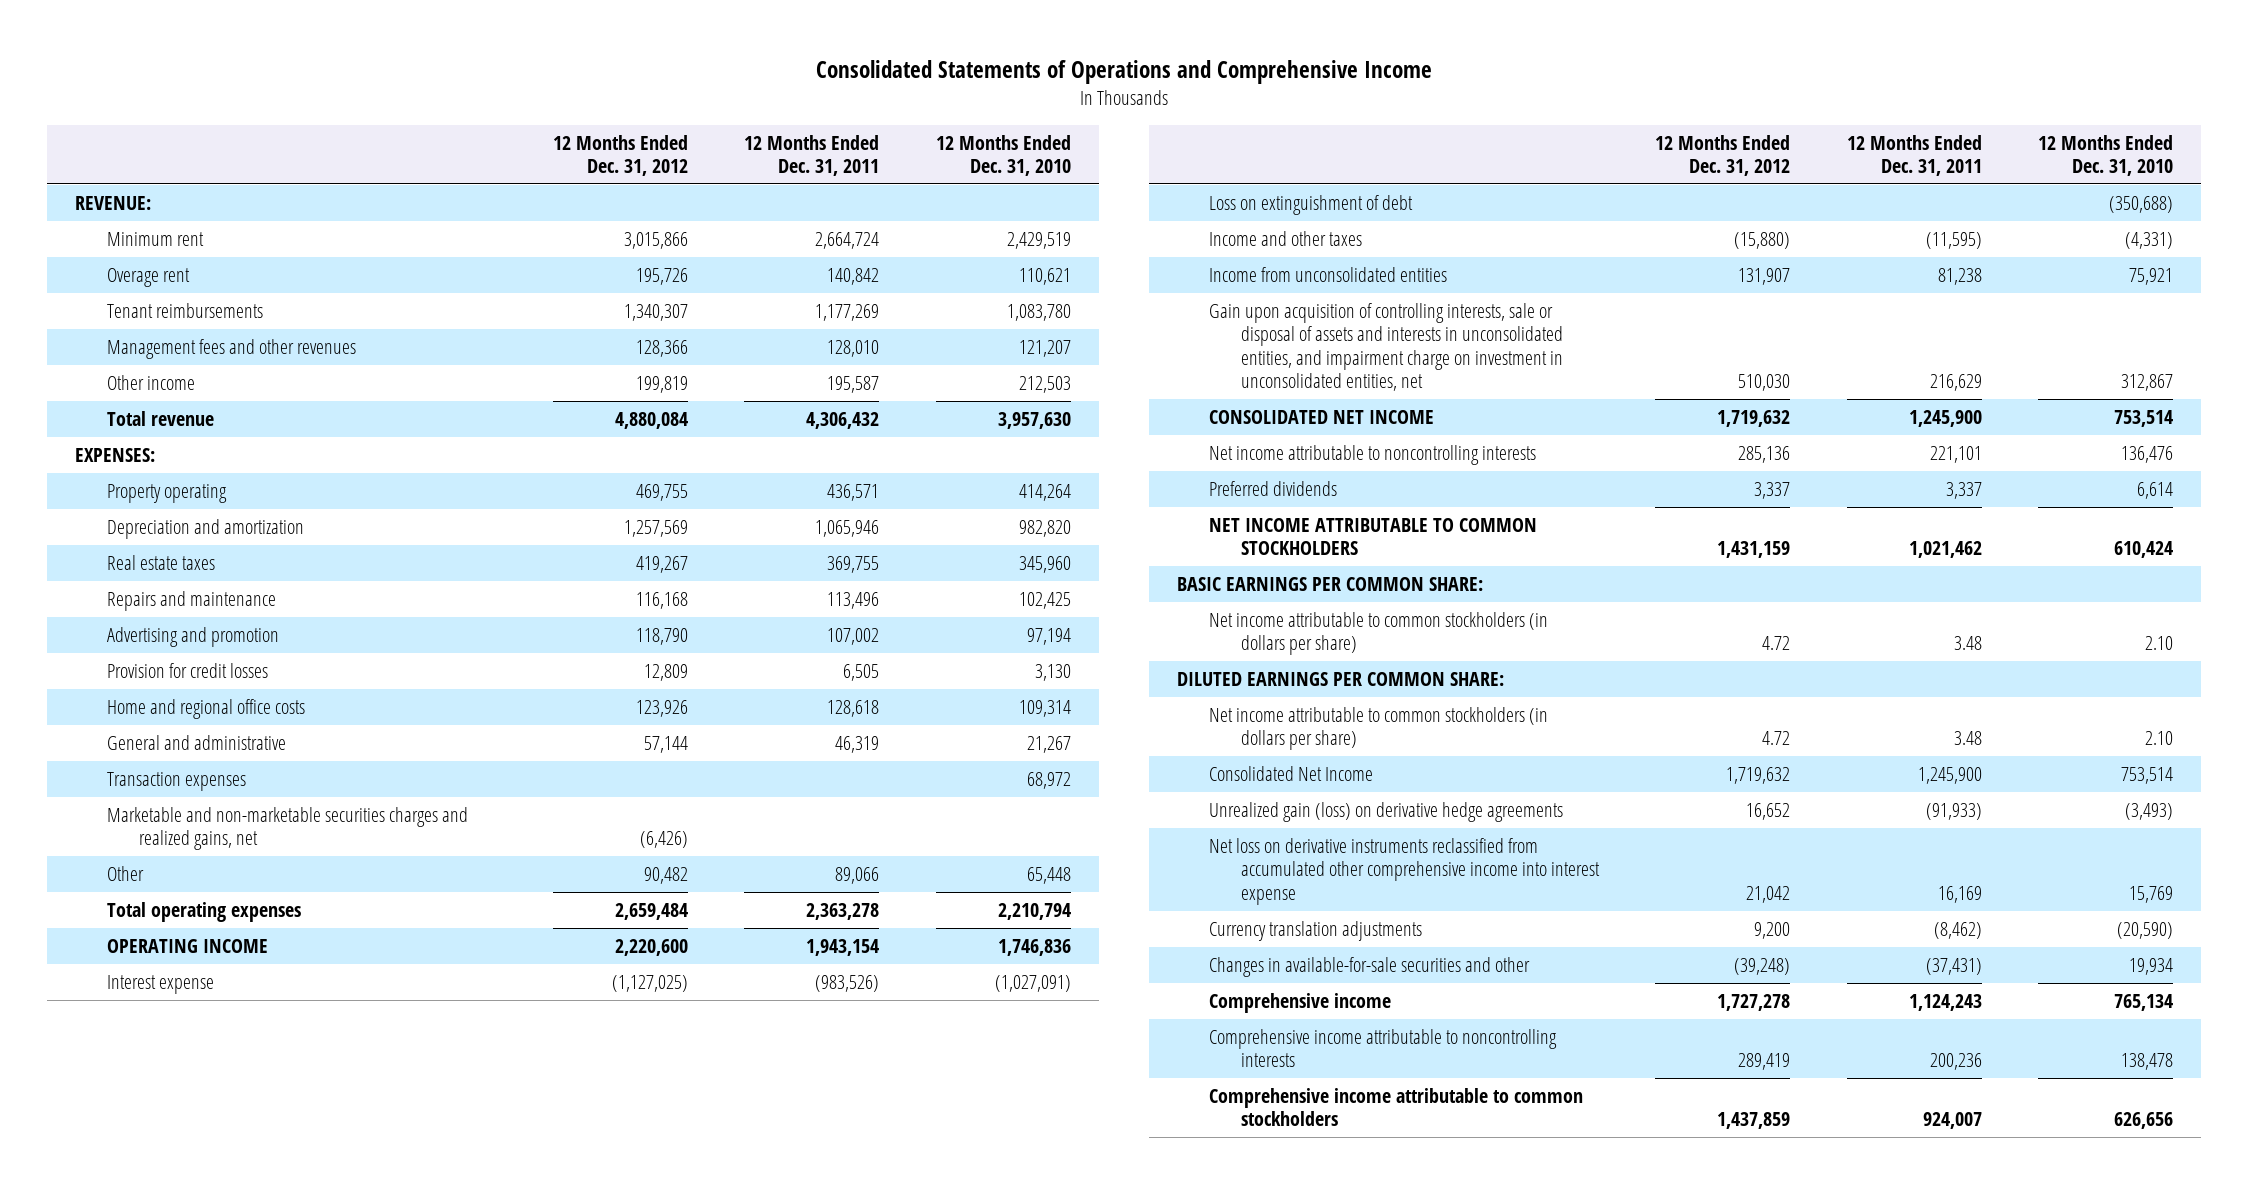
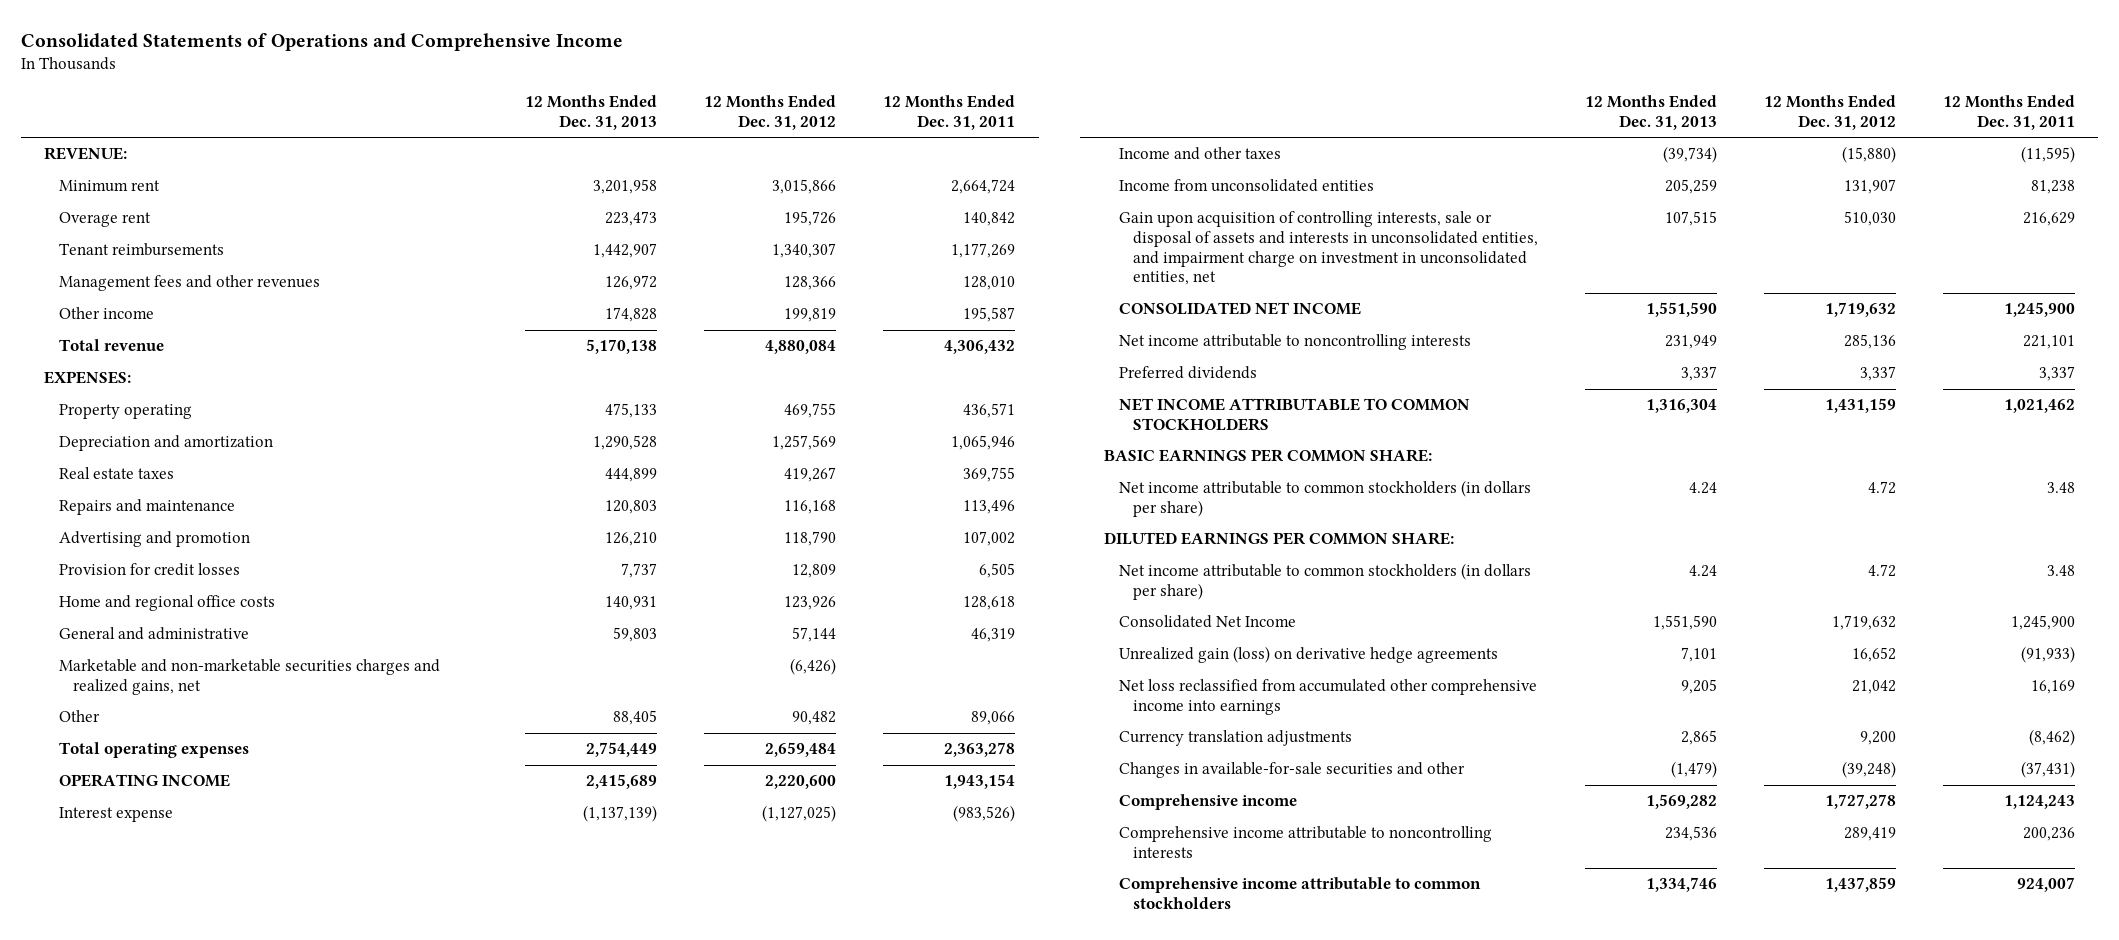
[935,134,1071,177] 12 Months Ended Dec. 31, 2010 -> none
none -> [525,95,658,130] 12 Months Ended Dec. 31, 2013
[106,771,246,791] Transaction expenses -> none
[1208,194,1413,215] Loss on extinguishment of debt -> none
[1208,837,1600,905] Net loss on derivative instruments reclassified from accumulated other comprehensive income into interest expense -> [1118,679,1537,715] Net loss reclassified from accumulated other comprehensive income into earnings

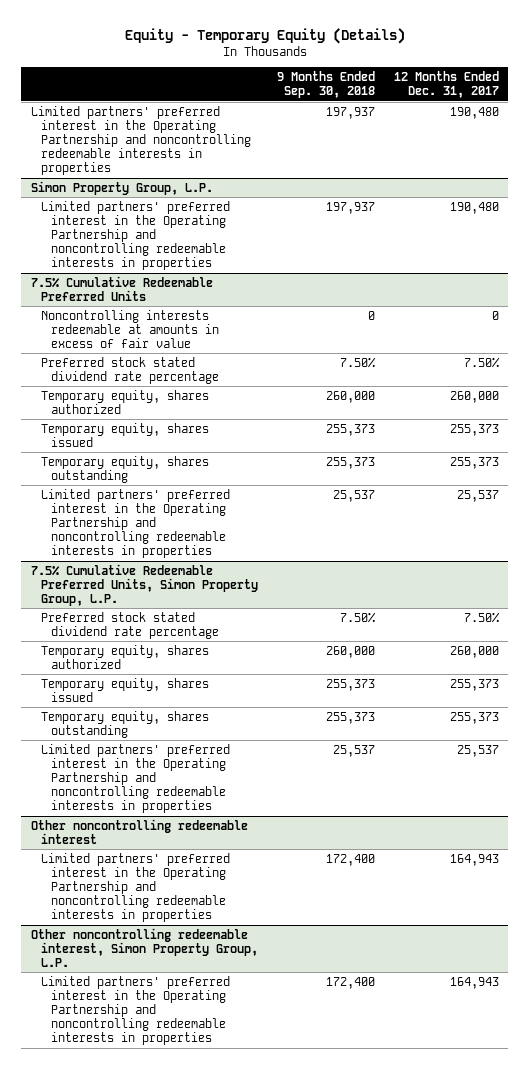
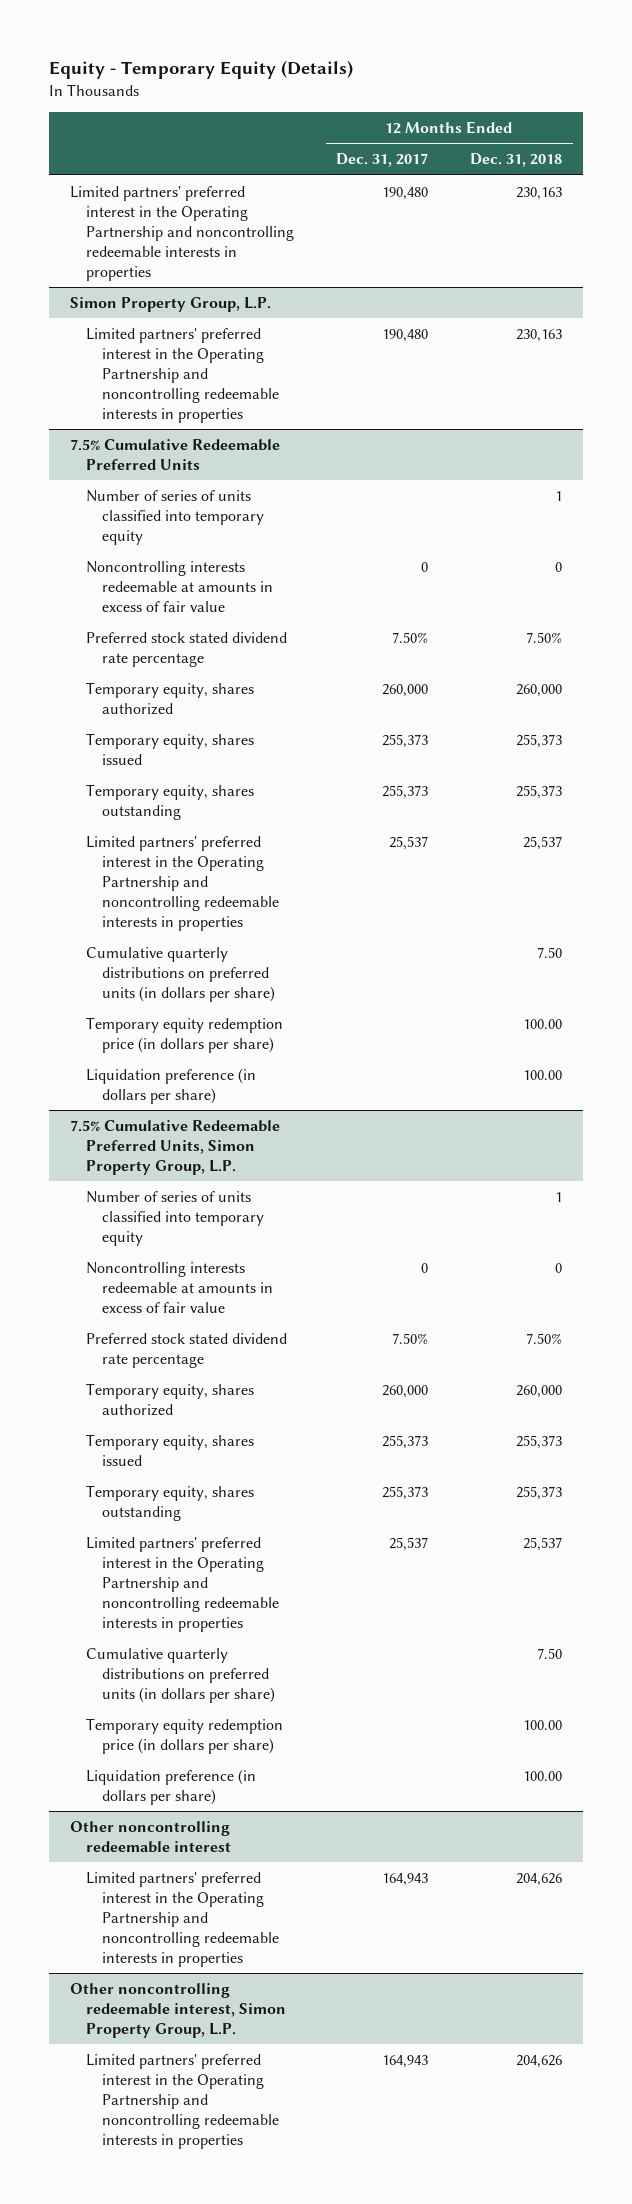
[276,71,375,99] 9 Months Ended Sep. 30, 2018 -> none
none -> [470,153,563,168] Dec. 31, 2018
none -> [85,489,264,545] Number of series of units classified into temporary equity
none -> [85,946,275,1002] Cumulative quarterly distributions on preferred units (in dollars per share)
none -> [85,1016,283,1053] Temporary equity redemption price (in dollars per share)
none -> [85,1067,256,1104] Liquidation preference (in dollars per share)
none -> [85,1190,264,1246] Number of series of units classified into temporary equity
none -> [85,1261,273,1313] Noncontrolling interests redeemable at amounts in excess of fair value
none -> [85,1647,275,1703] Cumulative quarterly distributions on preferred units (in dollars per share)
none -> [85,1717,283,1754] Temporary equity redemption price (in dollars per share)
none -> [85,1768,256,1805] Liquidation preference (in dollars per share)

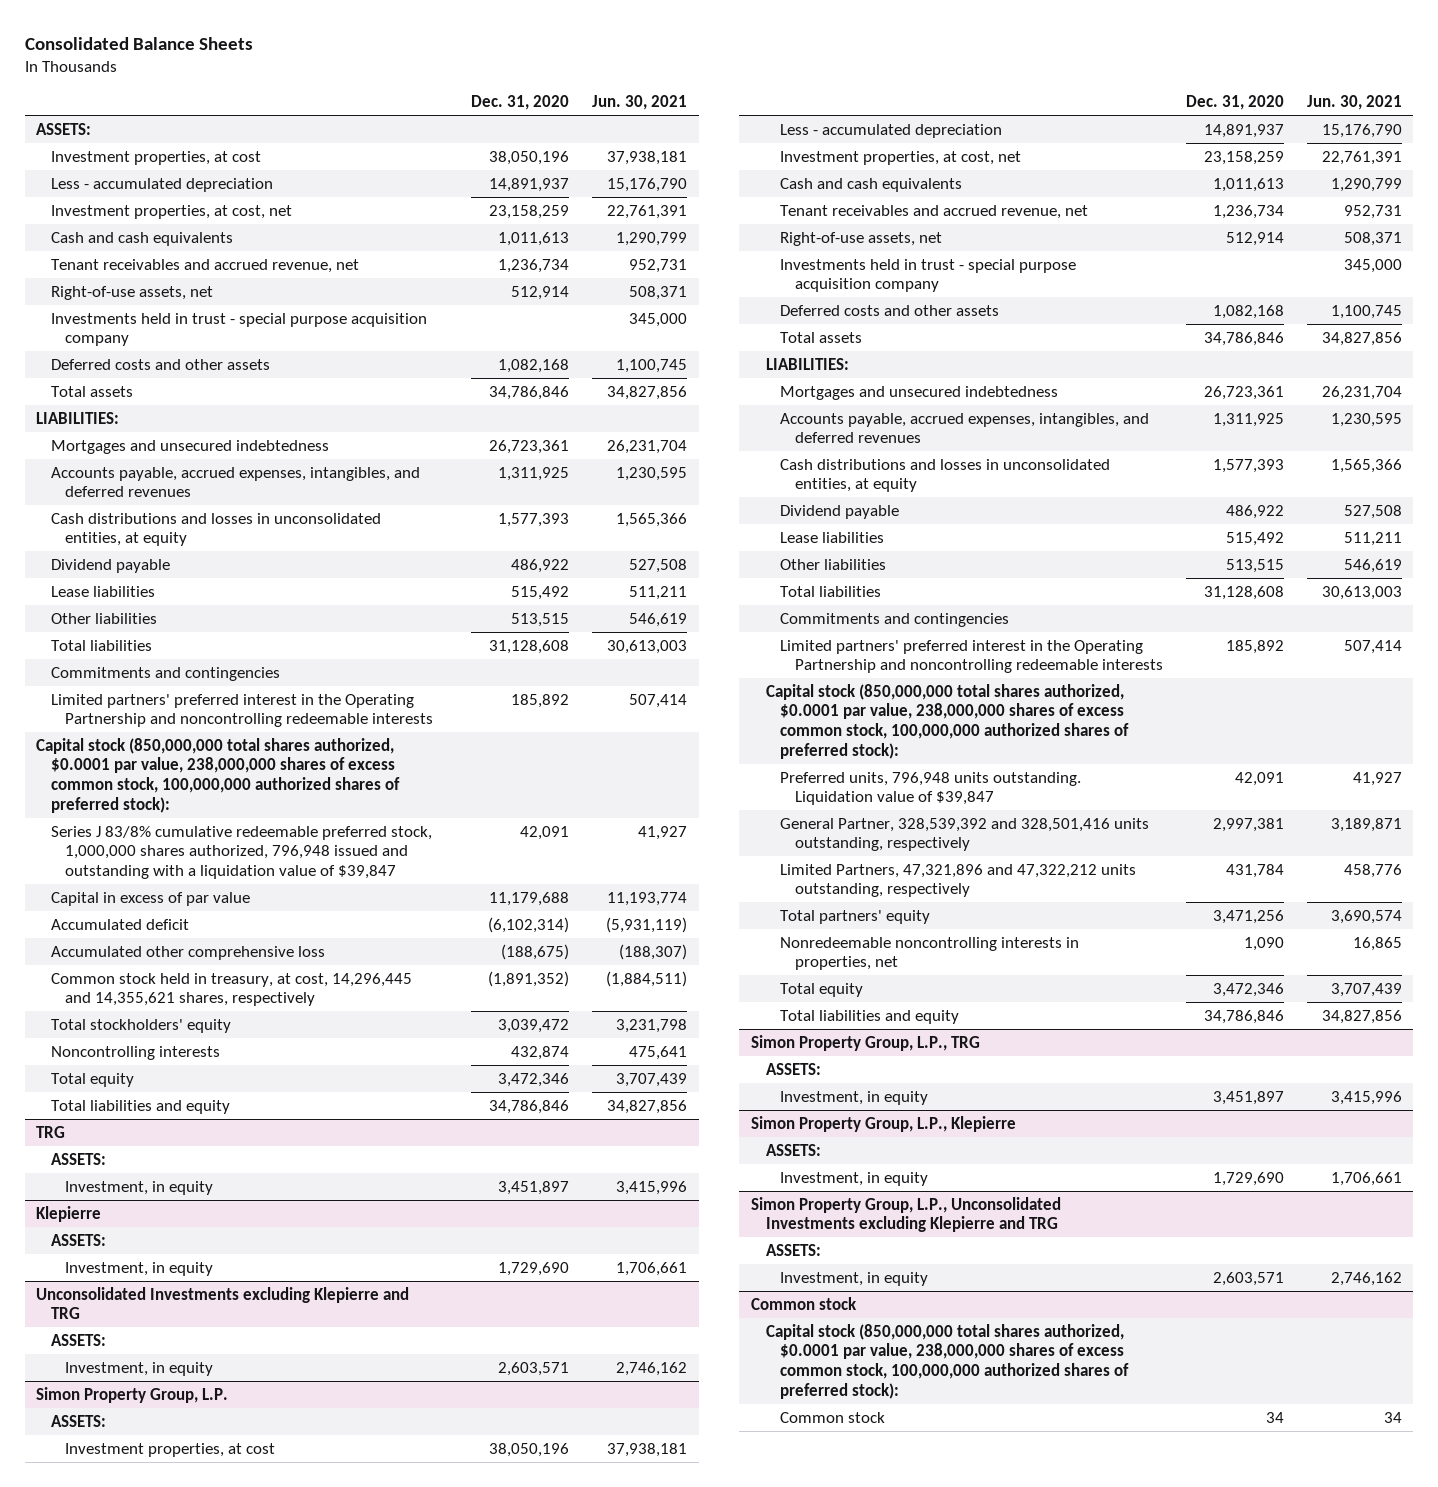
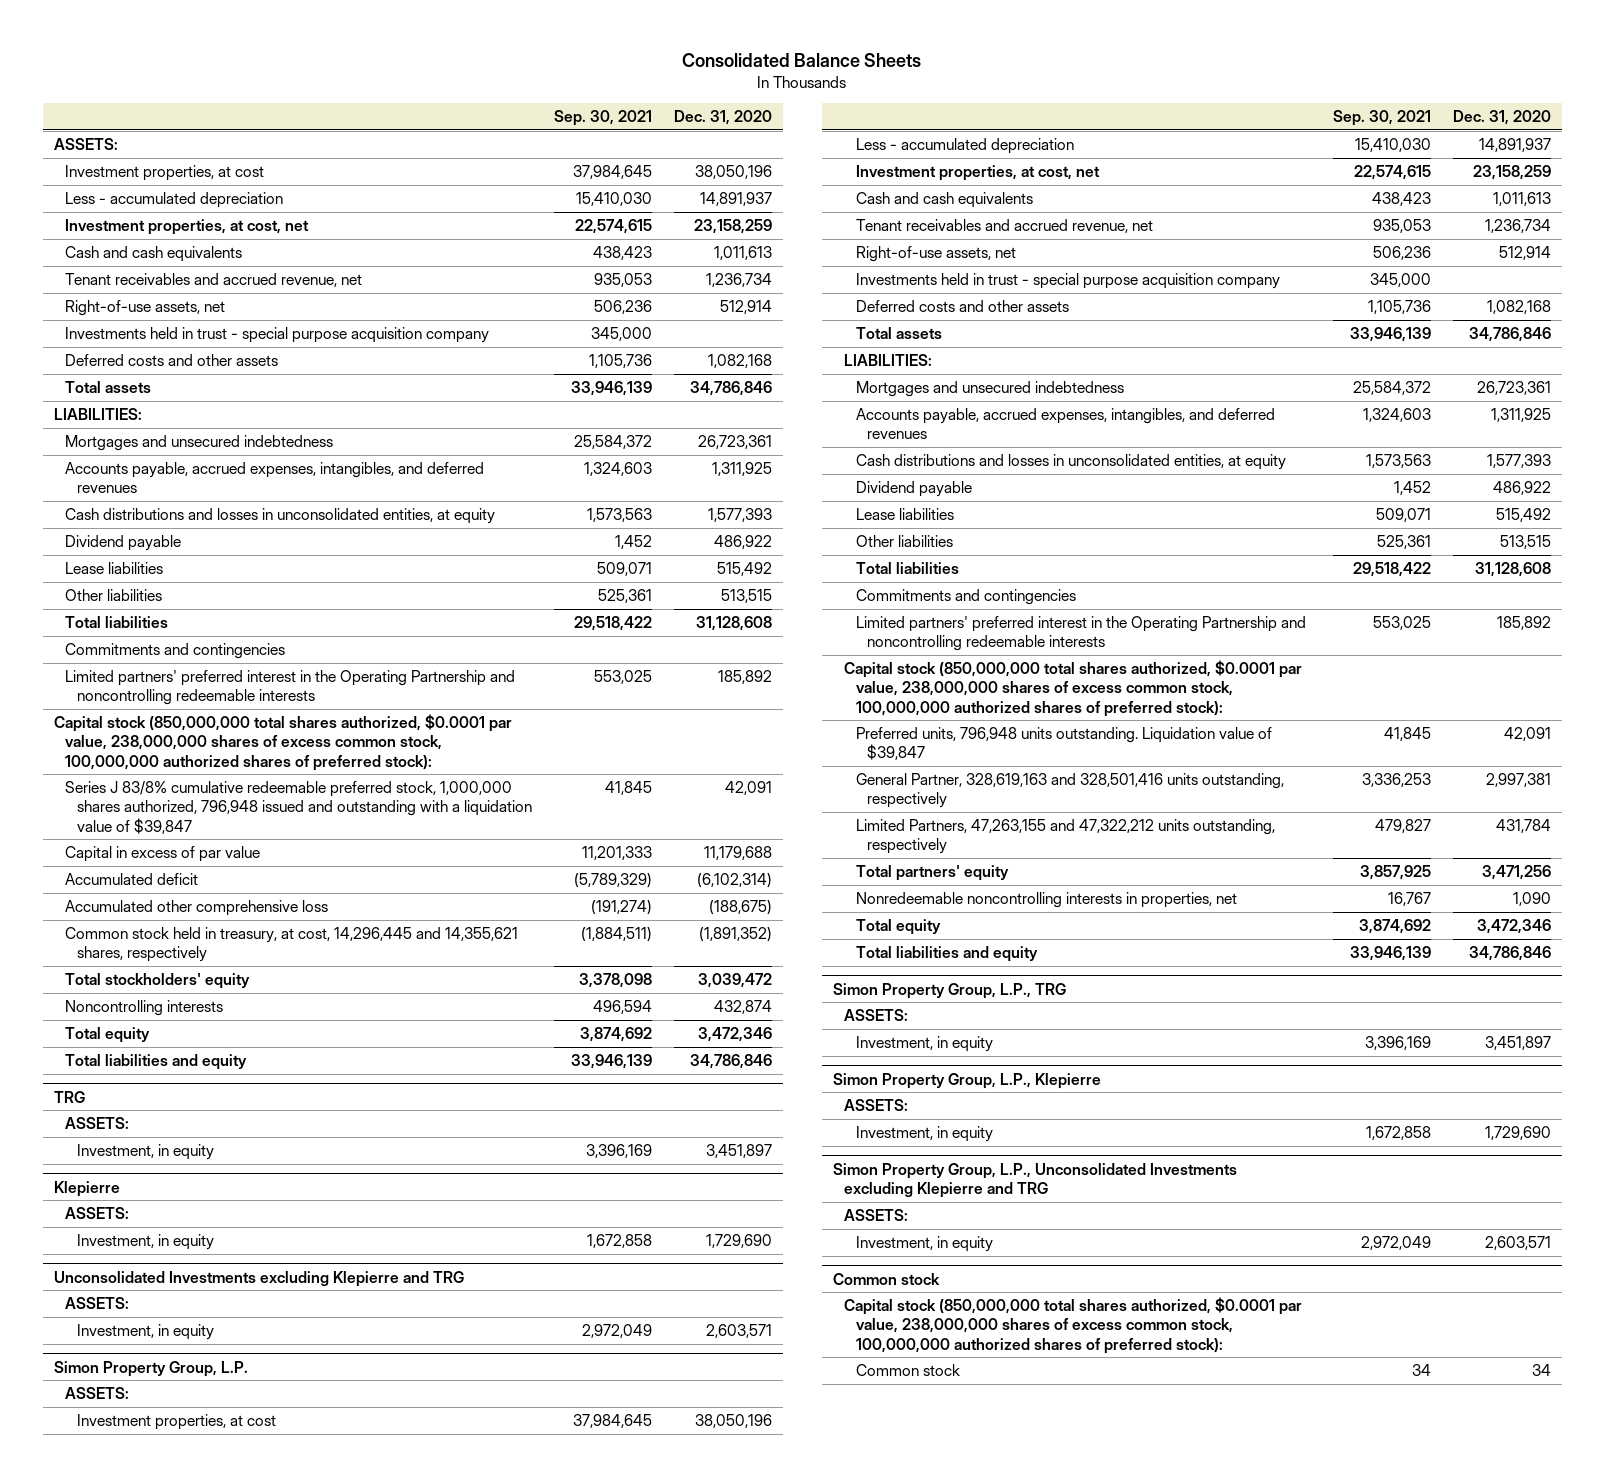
[592,95,688,111] Jun. 30, 2021 -> none
none -> [553,110,652,127] Sep. 30, 2021
[780,817,1150,852] General Partner, 328,539,392 and 328,501,416 units outstanding, respectively -> [855,772,1284,809] General Partner, 328,619,163 and 328,501,416 units outstanding, respectively
[780,863,1137,898] Limited Partners, 47,321,896 and 47,322,212 units outstanding, respectively -> [855,818,1275,855] Limited Partners, 47,263,155 and 47,322,212 units outstanding, respectively

